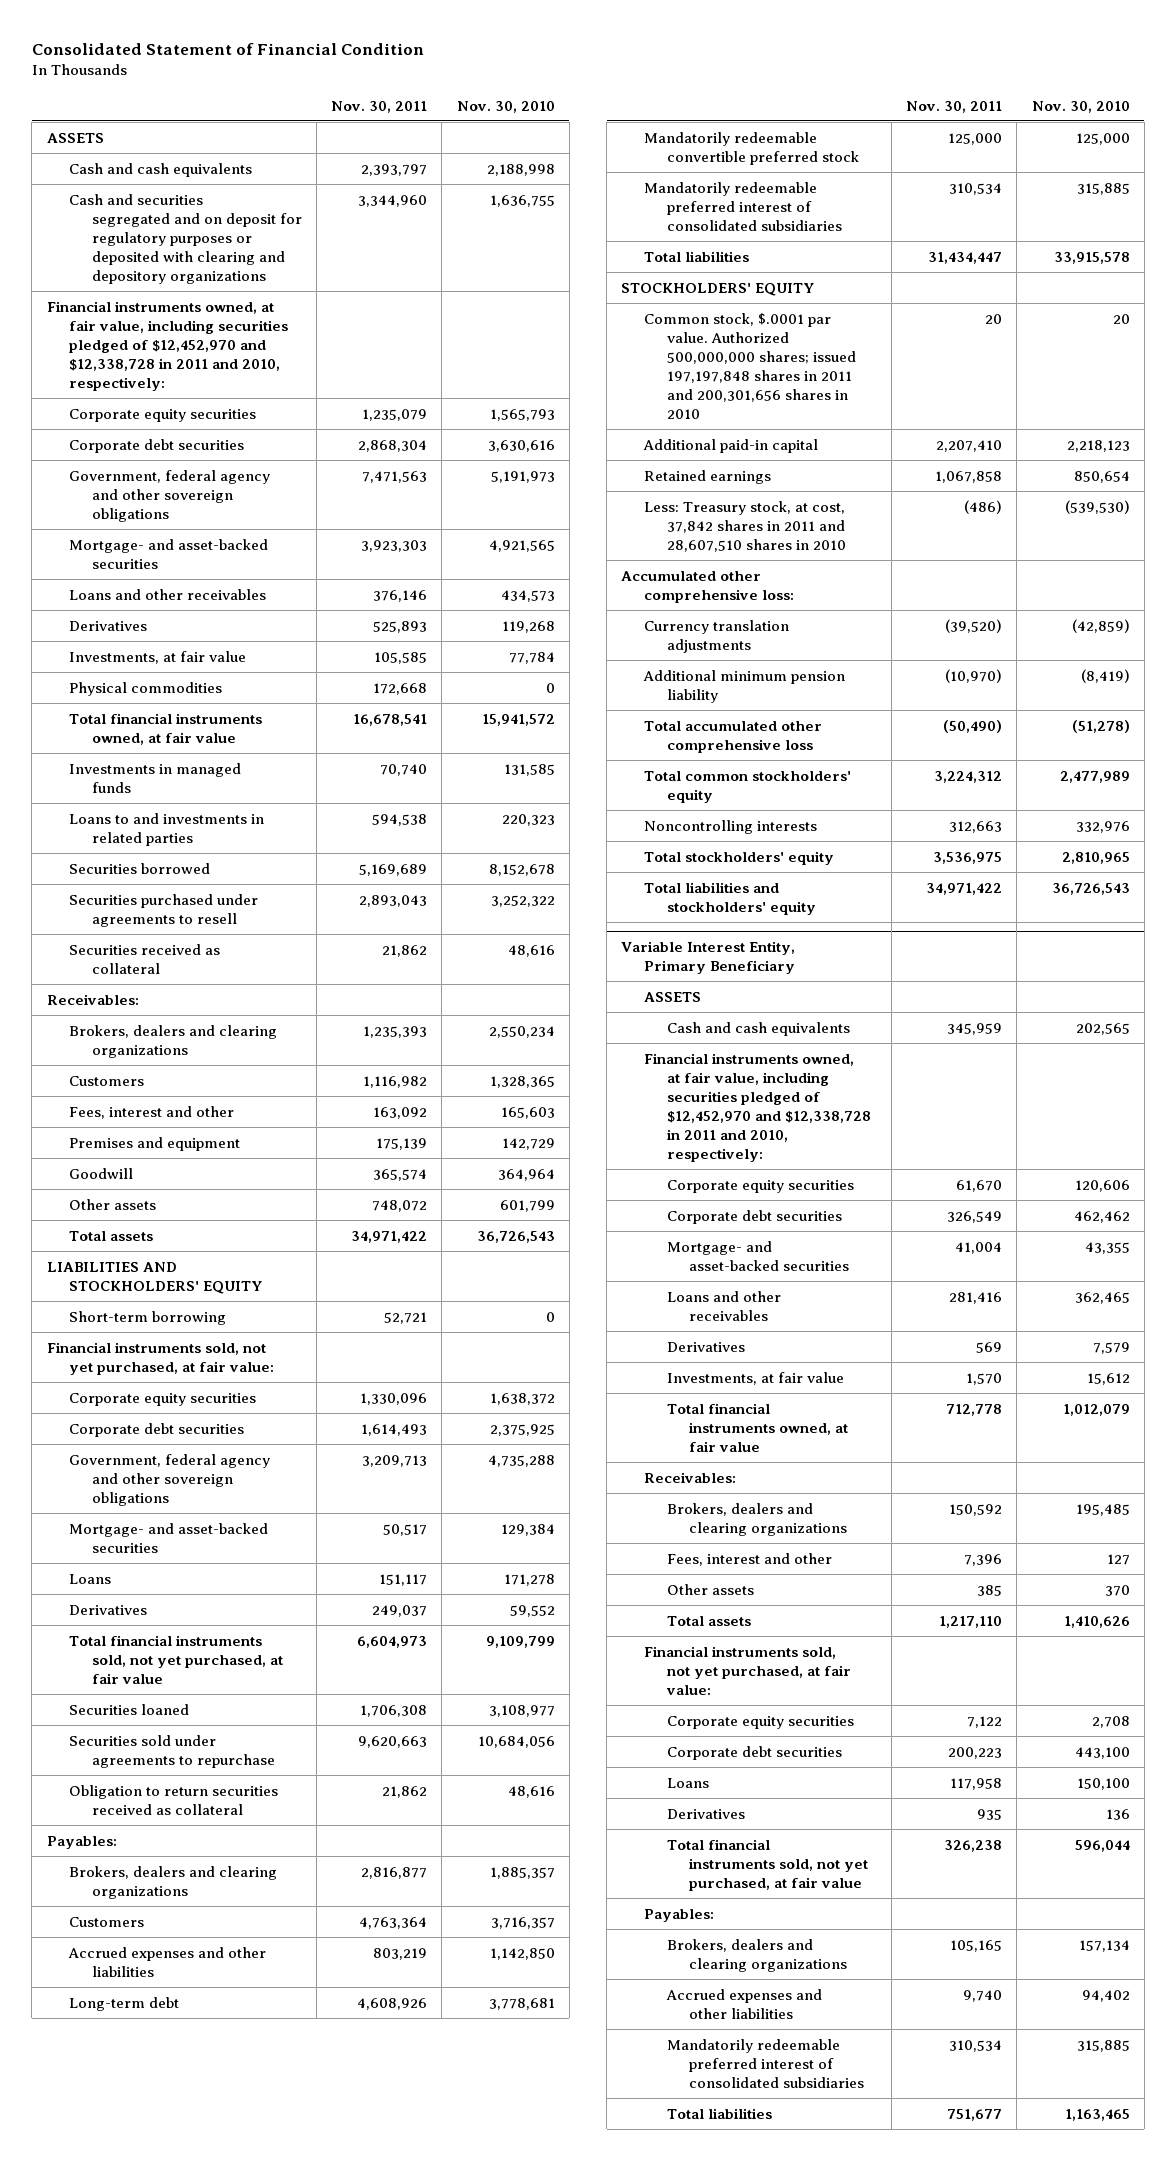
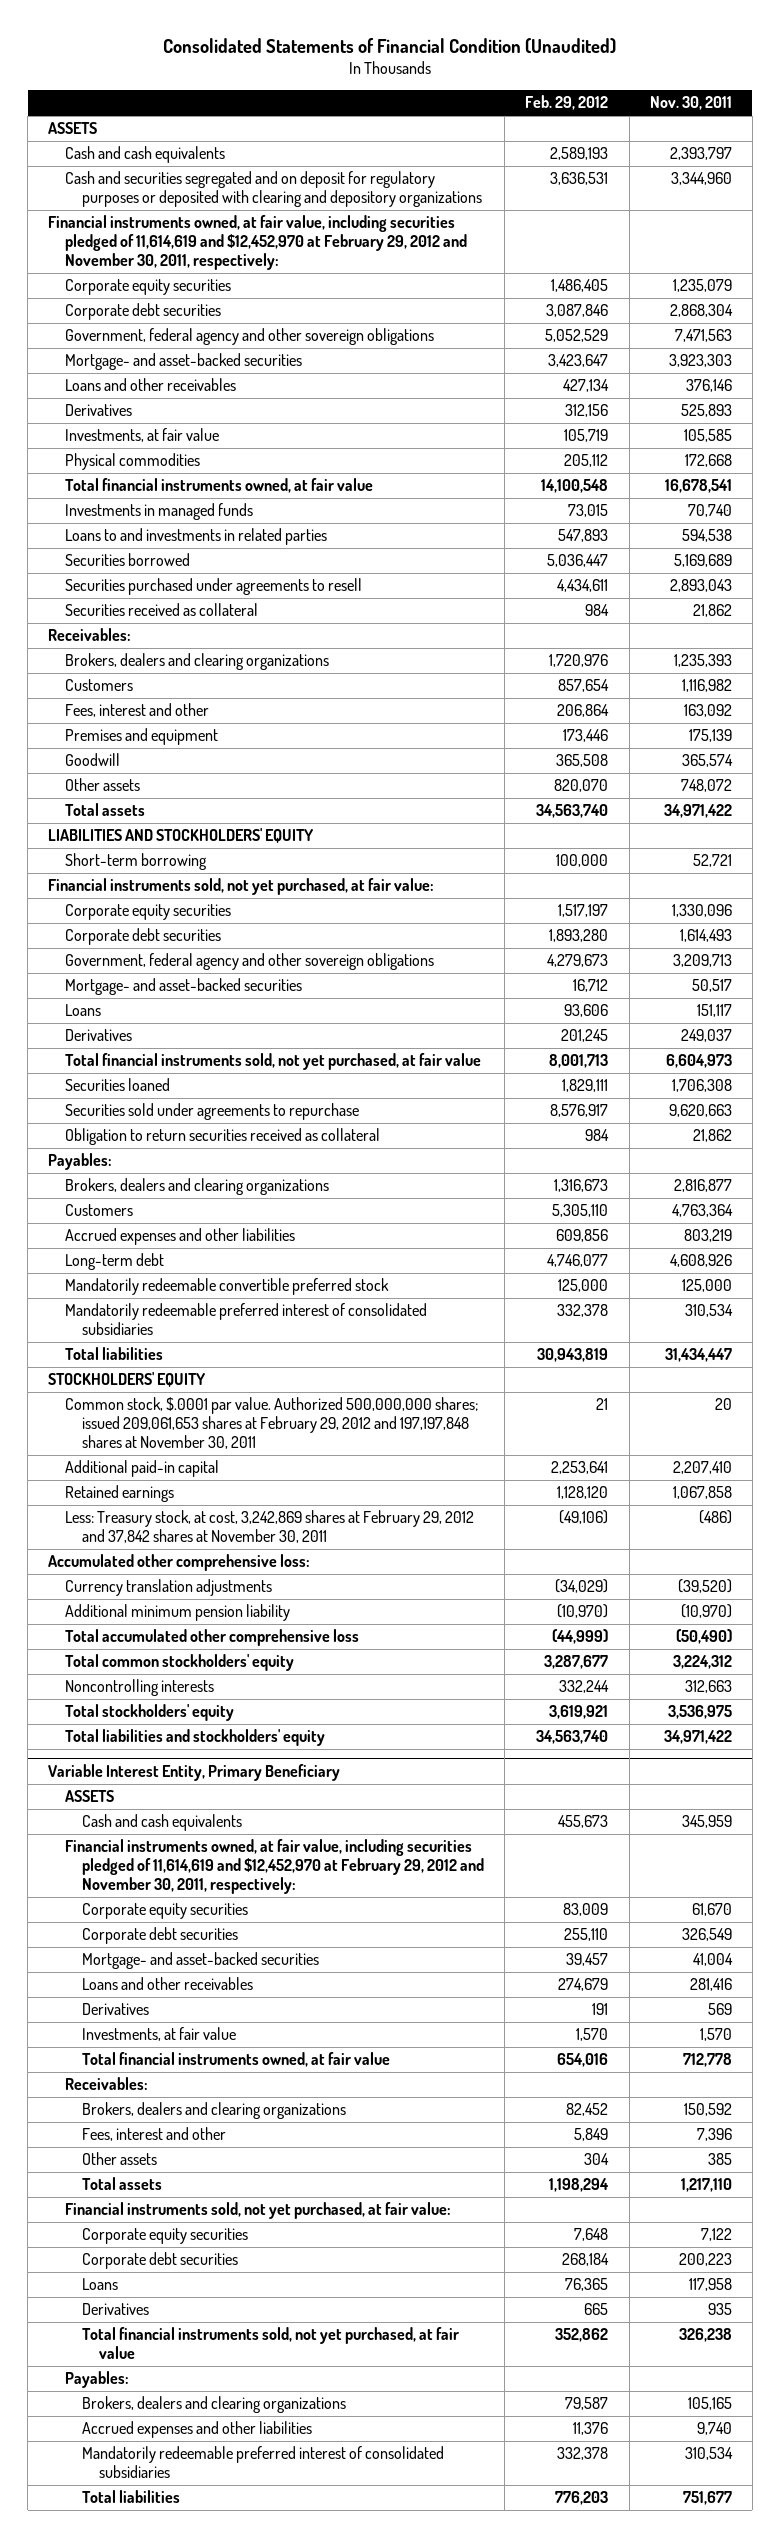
[31,43,424,56] Consolidated Statement of Financial Condition -> [163,37,617,54] Consolidated Statements of Financial Condition (Unaudited)
[456,100,555,113] Nov. 30, 2010 -> none
none -> [525,95,609,111] Feb. 29, 2012
[46,300,289,392] Financial instruments owned, at fair value, including securities pledged of $12,452,970 and $12,338,728 in 2011 and 2010, respectively: -> [48,215,468,271] Financial instruments owned, at fair value, including securities pledged of 11,614,619 and $12,452,970 at February 29, 2012 and November 30, 2011, respectively:
[644,312,856,420] Common stock, $.0001 par value. Authorized 500,000,000 shares; issued 197,197,848 shares in 2011 and 200,301,656 shares in 2010 -> [65,1397,479,1450] Common stock, $.0001 par value. Authorized 500,000,000 shares; issued 209,061,653 shares at February 29, 2012 and 197,197,848 shares at November 30, 2011
[644,500,846,552] Less: Treasury stock, at cost, 37,842 shares in 2011 and 28,607,510 shares in 2010 -> [65,1510,475,1544] Less: Treasury stock, at cost, 3,242,869 shares at February 29, 2012 and 37,842 shares at November 30, 2011
[644,1052,871,1163] Financial instruments owned, at fair value, including securities pledged of $12,452,970 and $12,338,728 in 2011 and 2010, respectively: -> [65,1839,485,1895] Financial instruments owned, at fair value, including securities pledged of 11,614,619 and $12,452,970 at February 29, 2012 and November 30, 2011, respectively:

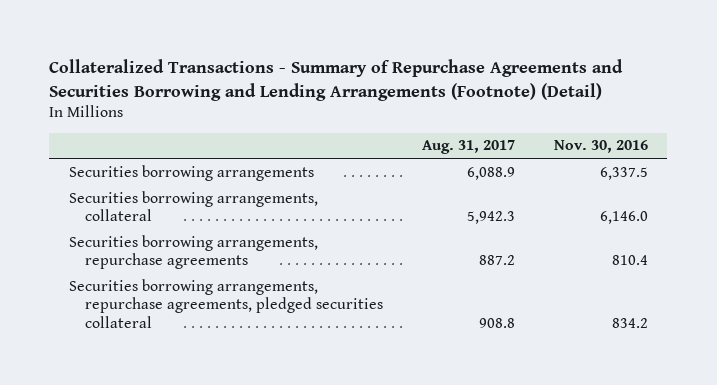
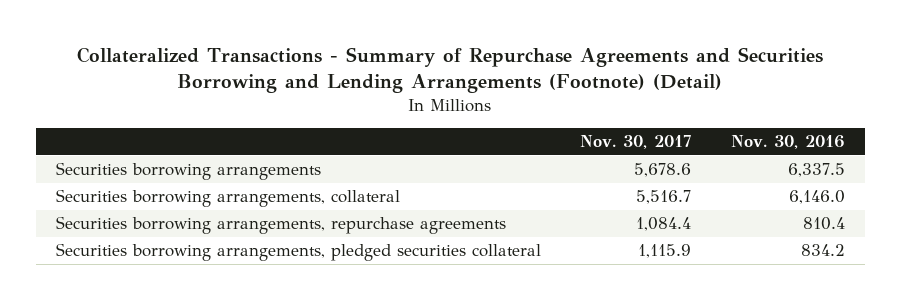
[422,140,516,155] Aug. 31, 2017 -> none
none -> [580,135,692,150] Nov. 30, 2017
[68,278,384,328] Securities borrowing arrangements, repurchase agreements, pledged securities collateral -> [55,243,541,262] Securities borrowing arrangements, pledged securities collateral

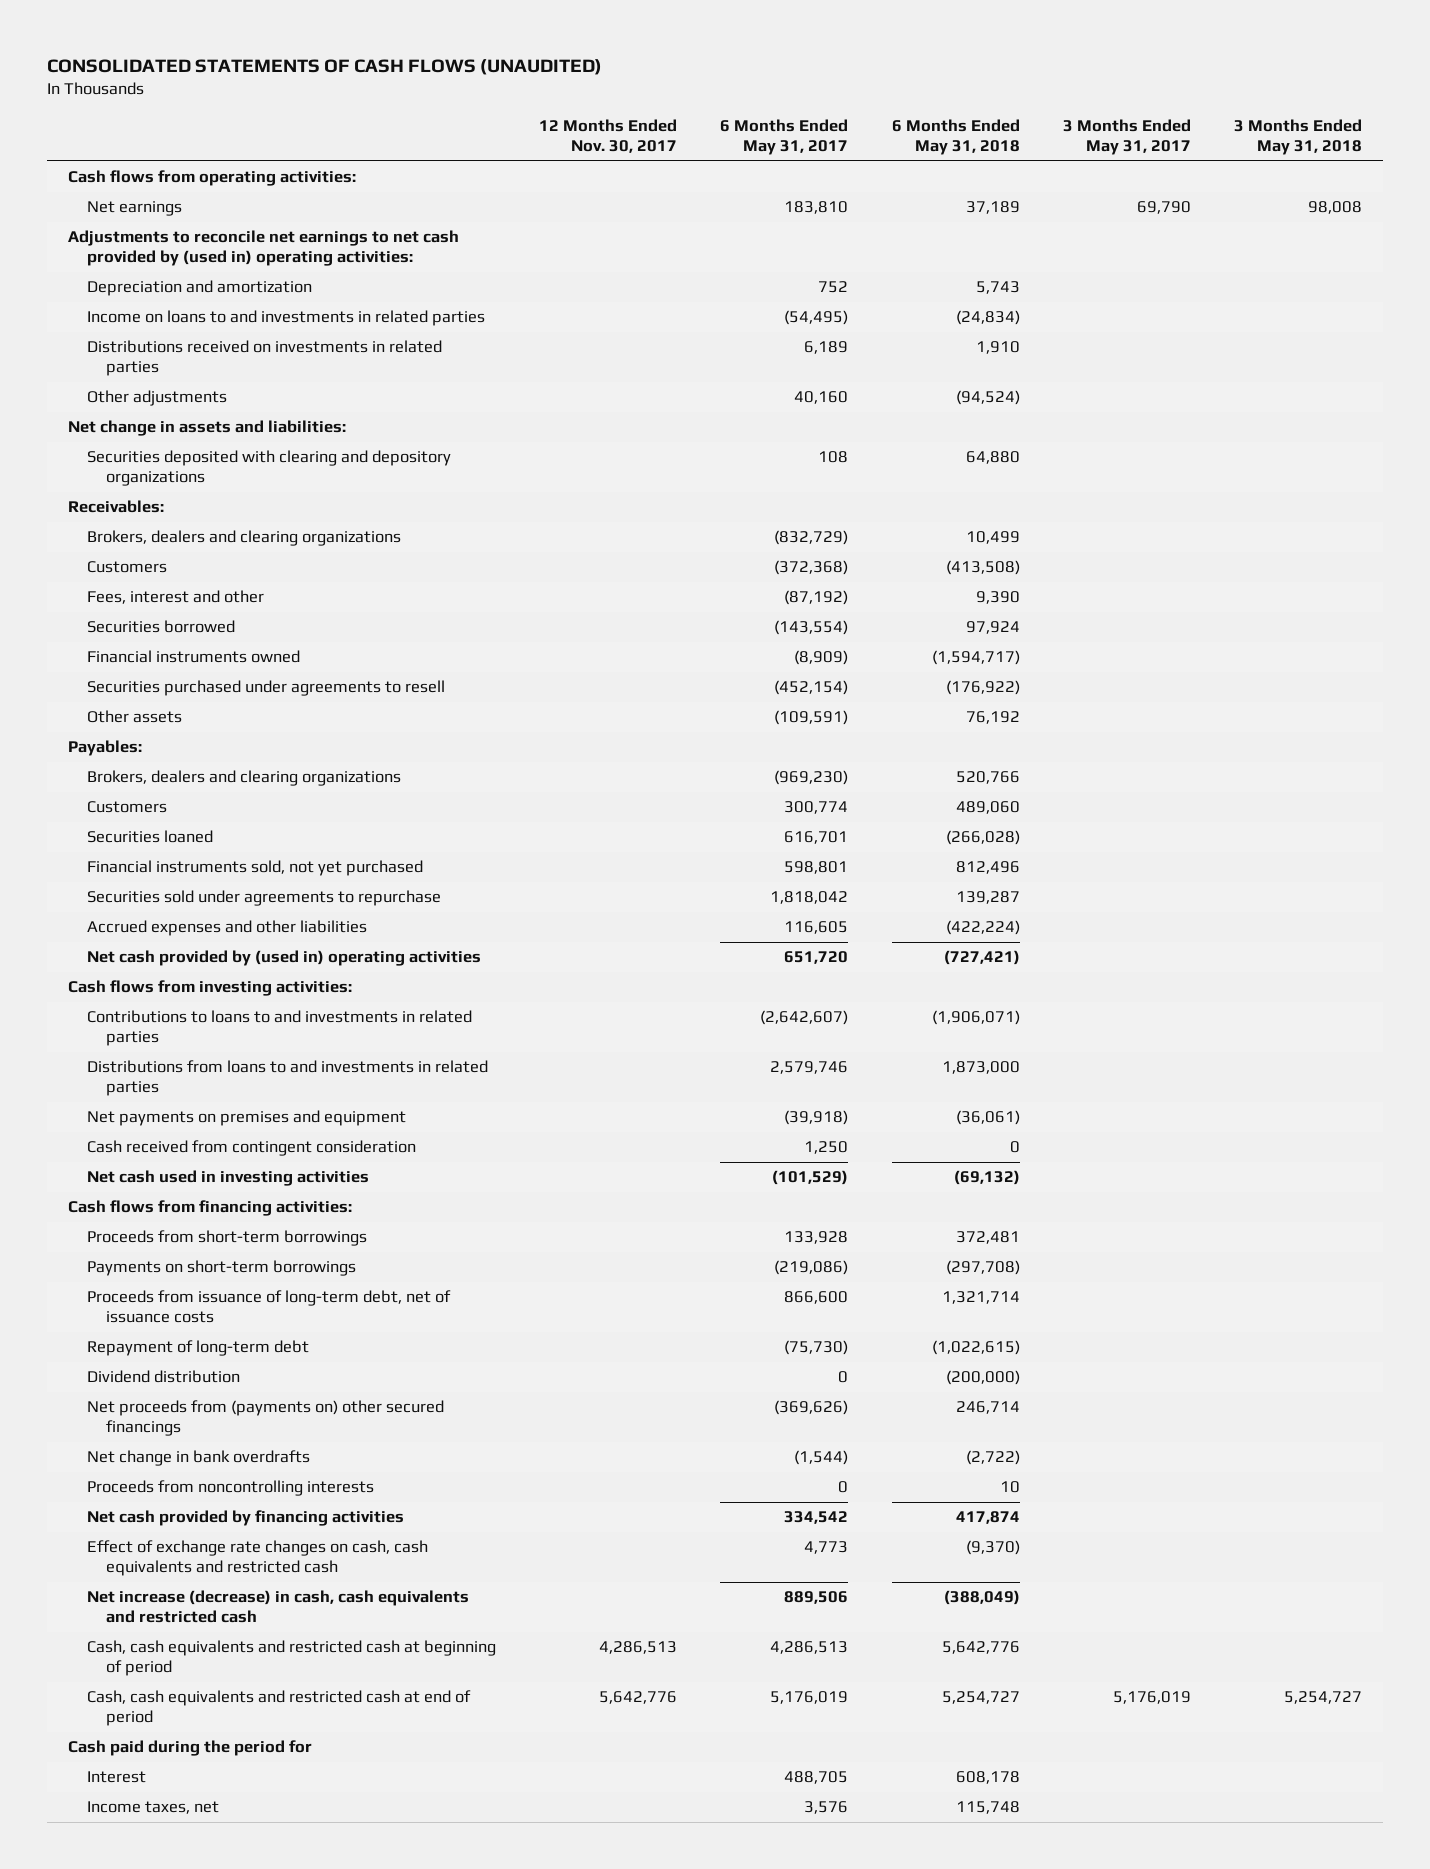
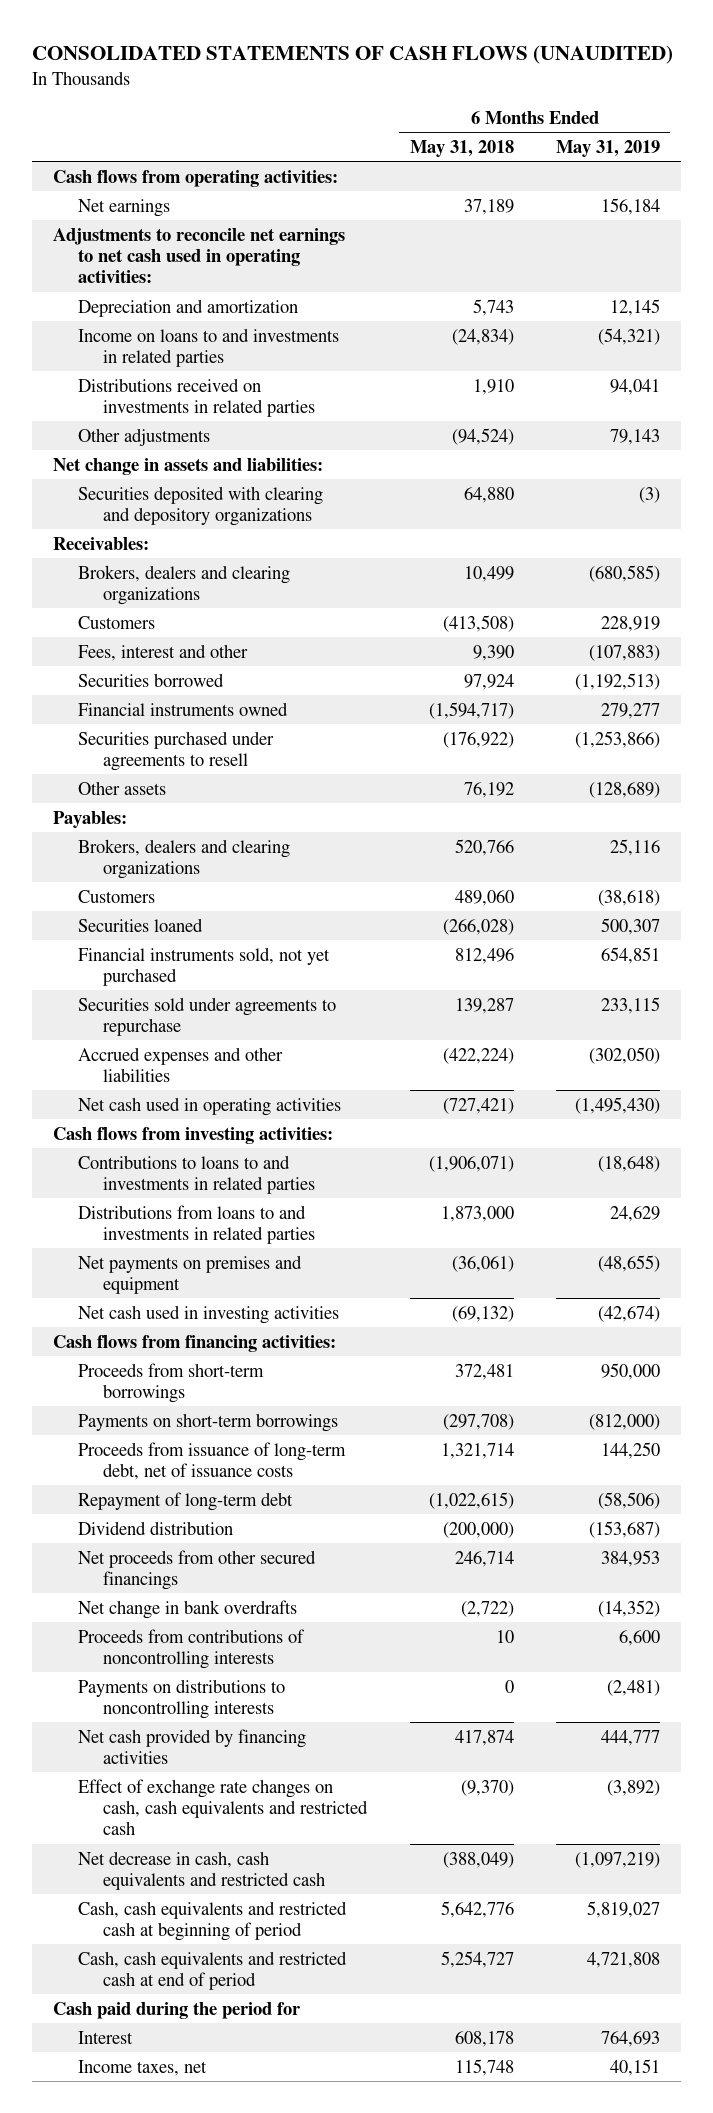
[539,119,678,153] 12 Months Ended Nov. 30, 2017 -> none
[720,119,849,155] 6 Months Ended May 31, 2017 -> none
[1062,119,1191,155] 3 Months Ended May 31, 2017 -> none
[1233,119,1362,155] 3 Months Ended May 31, 2018 -> none
none -> [555,139,660,157] May 31, 2019
[68,230,460,267] Adjustments to reconcile net earnings to net cash provided by (used in) operating activities: -> [53,227,346,284] Adjustments to reconcile net earnings to net cash used in operating activities:
[87,950,482,967] Net cash provided by (used in) operating activities -> [78,1096,342,1116] Net cash used in operating activities
[87,1140,417,1157] Cash received from contingent consideration -> none
[87,1400,445,1437] Net proceeds from (payments on) other secured financings -> [78,1549,317,1590] Net proceeds from other secured financings
[87,1480,375,1497] Proceeds from noncontrolling interests -> [78,1628,306,1669] Proceeds from contributions of noncontrolling interests
none -> [78,1678,286,1719] Payments on distributions to noncontrolling interests
[87,1590,470,1624] Net increase (decrease) in cash, cash equivalents and restricted cash -> [78,1850,326,1890] Net decrease in cash, cash equivalents and restricted cash

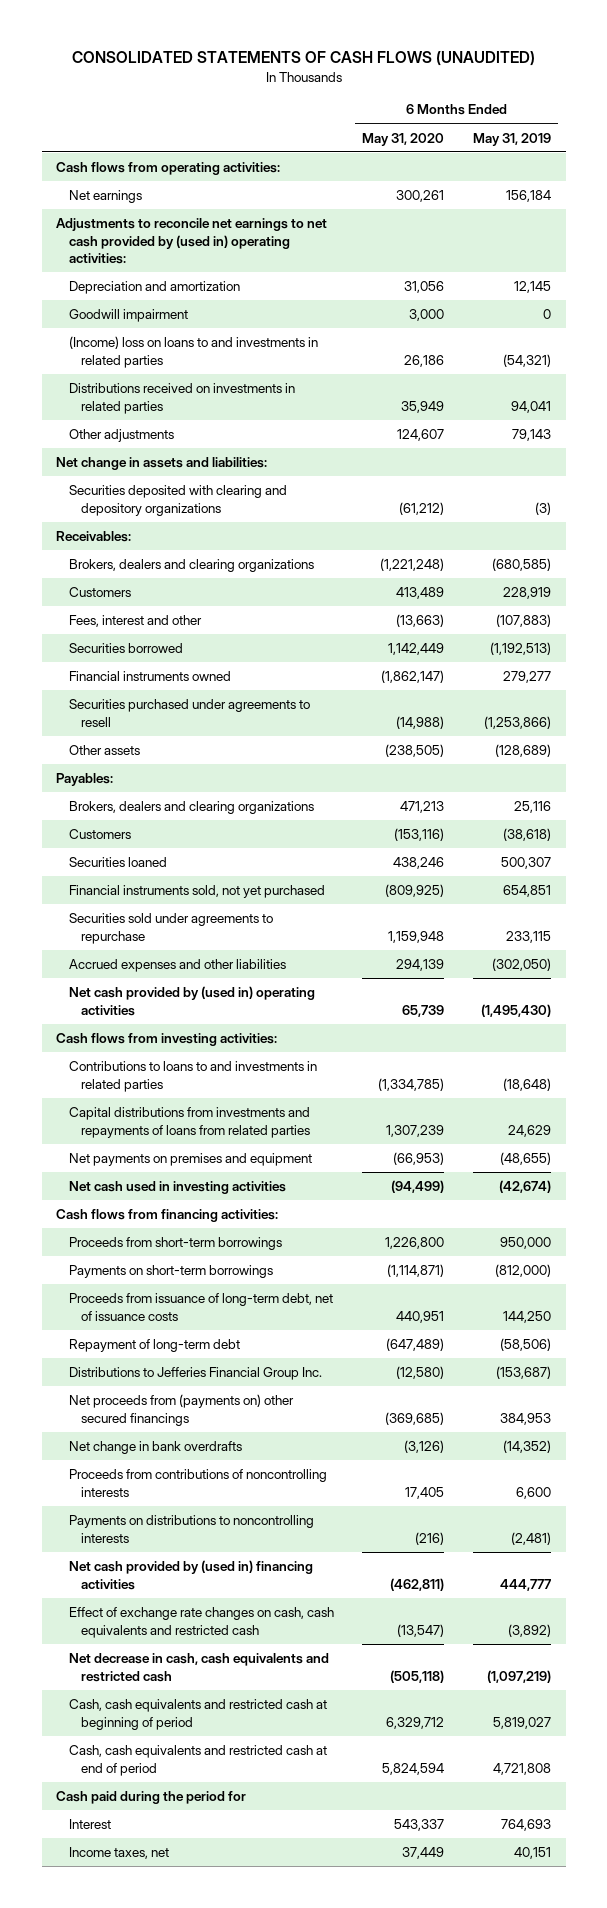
[409,139,514,157] May 31, 2018 -> none
none -> [362,132,445,146] May 31, 2020
[53,227,346,284] Adjustments to reconcile net earnings to net cash used in operating activities: -> [56,218,328,265] Adjustments to reconcile net earnings to net cash provided by (used in) operating activities:
none -> [68,309,188,323] Goodwill impairment
[78,327,340,367] Income on loans to and investments in related parties -> [68,336,318,368] (Income) loss on loans to and investments in related parties
[78,1096,342,1116] Net cash used in operating activities -> [68,986,315,1016] Net cash provided by (used in) operating activities
[78,1204,316,1244] Distributions from loans to and investments in related parties -> [68,1107,310,1138] Capital distributions from investments and repayments of loans from related parties
[78,1520,234,1535] Dividend distribution -> [68,1367,322,1381] Distributions to Jefferies Financial Group Inc.
[78,1549,317,1590] Net proceeds from other secured financings -> [68,1394,294,1426] Net proceeds from (payments on) other secured financings
[78,1728,307,1764] Net cash provided by financing activities -> [68,1560,313,1590] Net cash provided by (used in) financing activities

